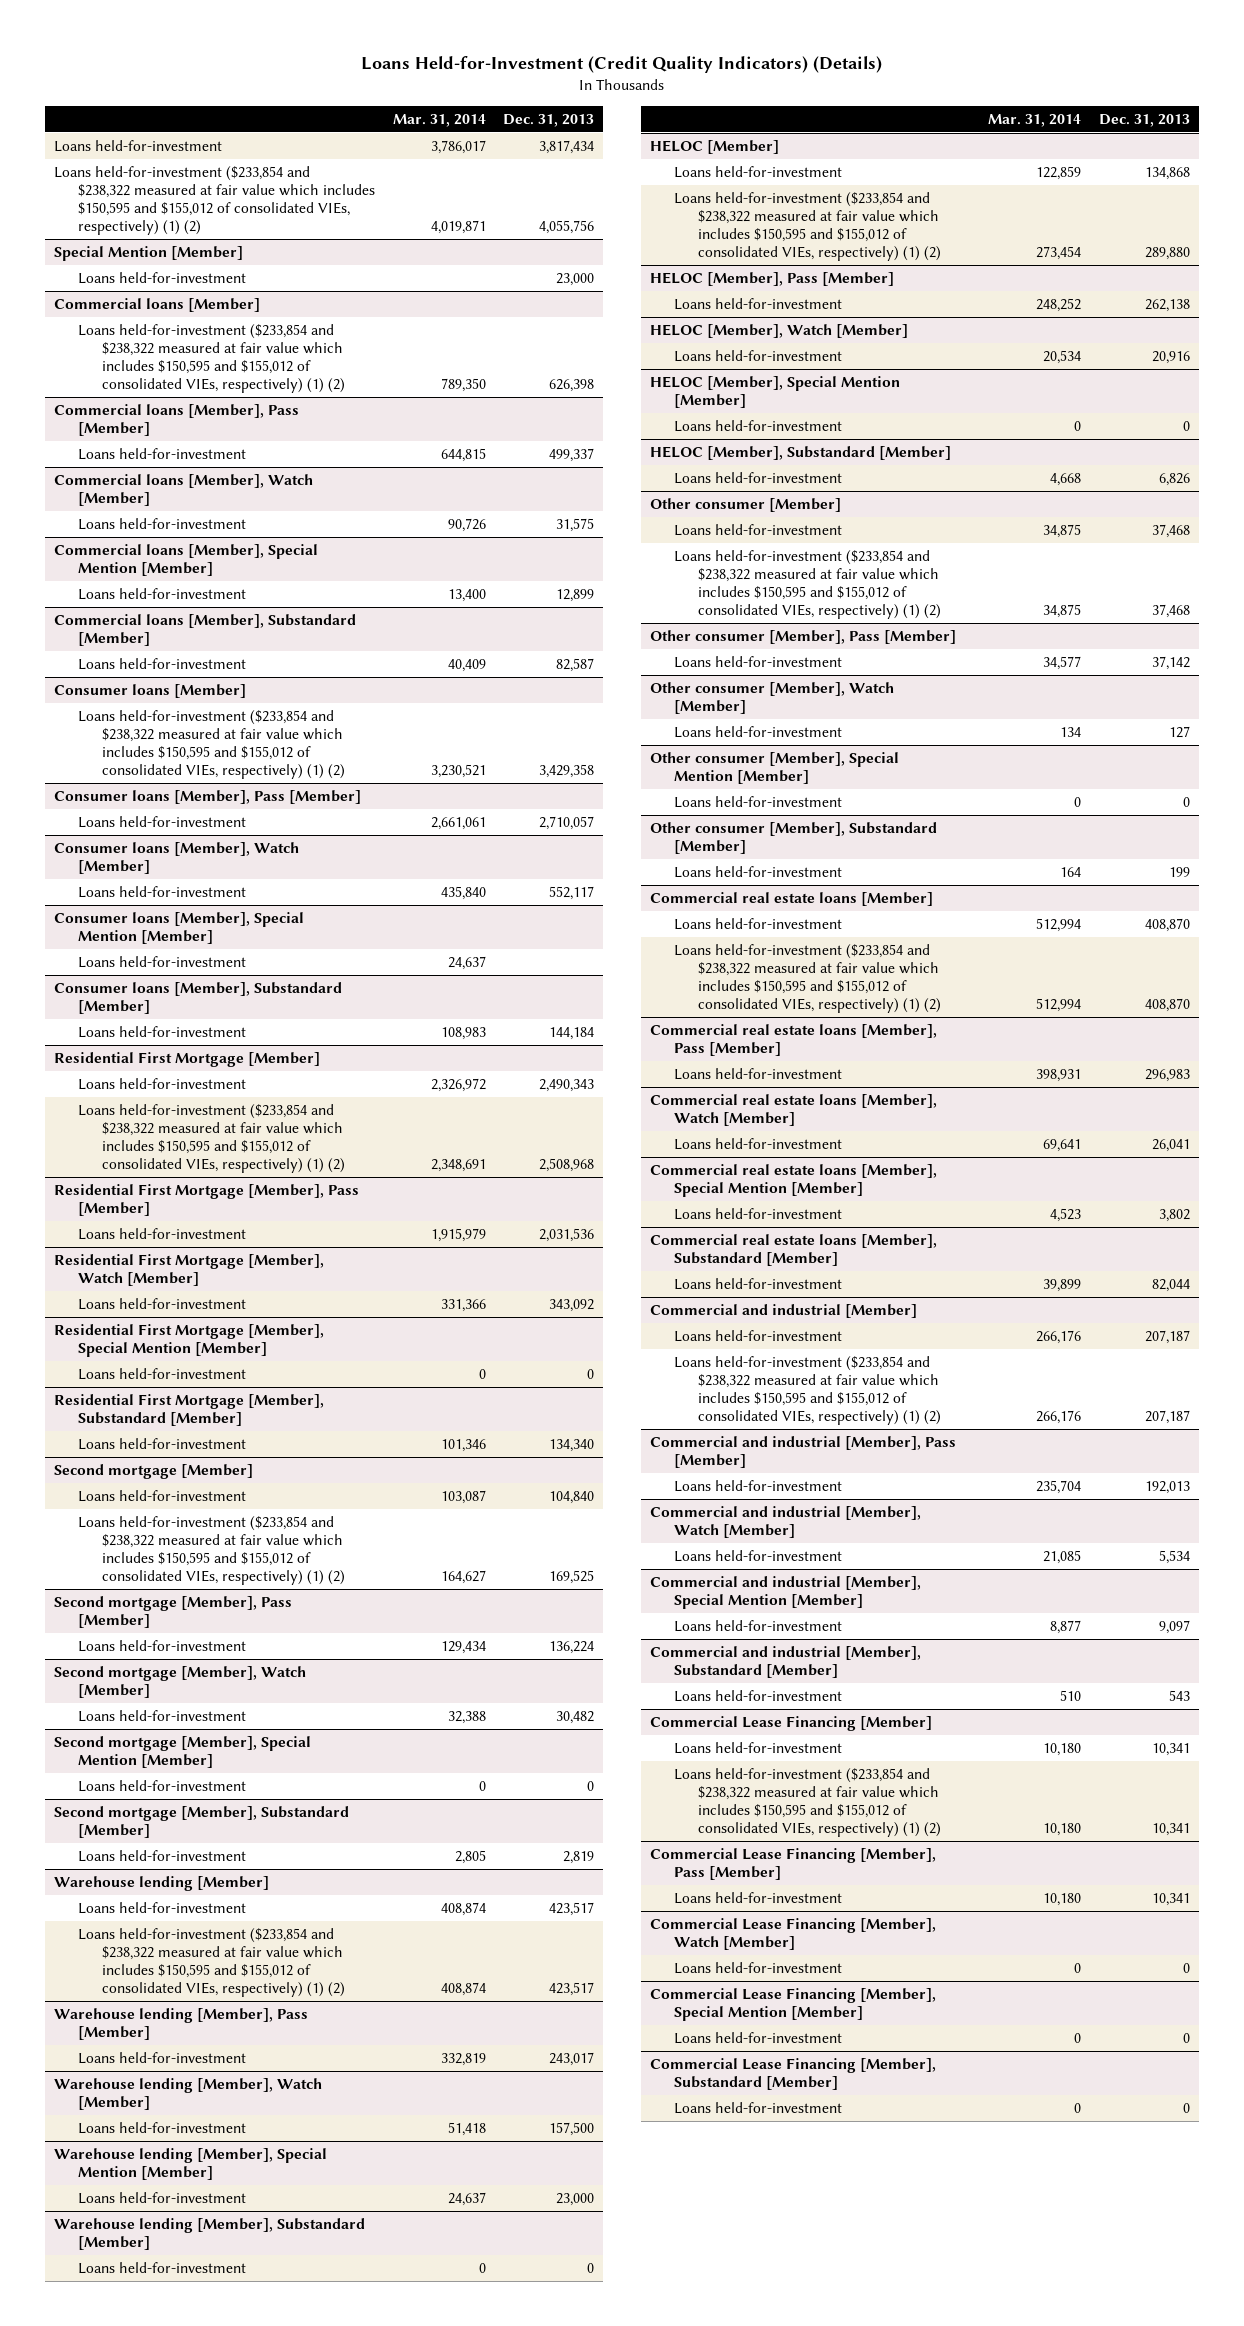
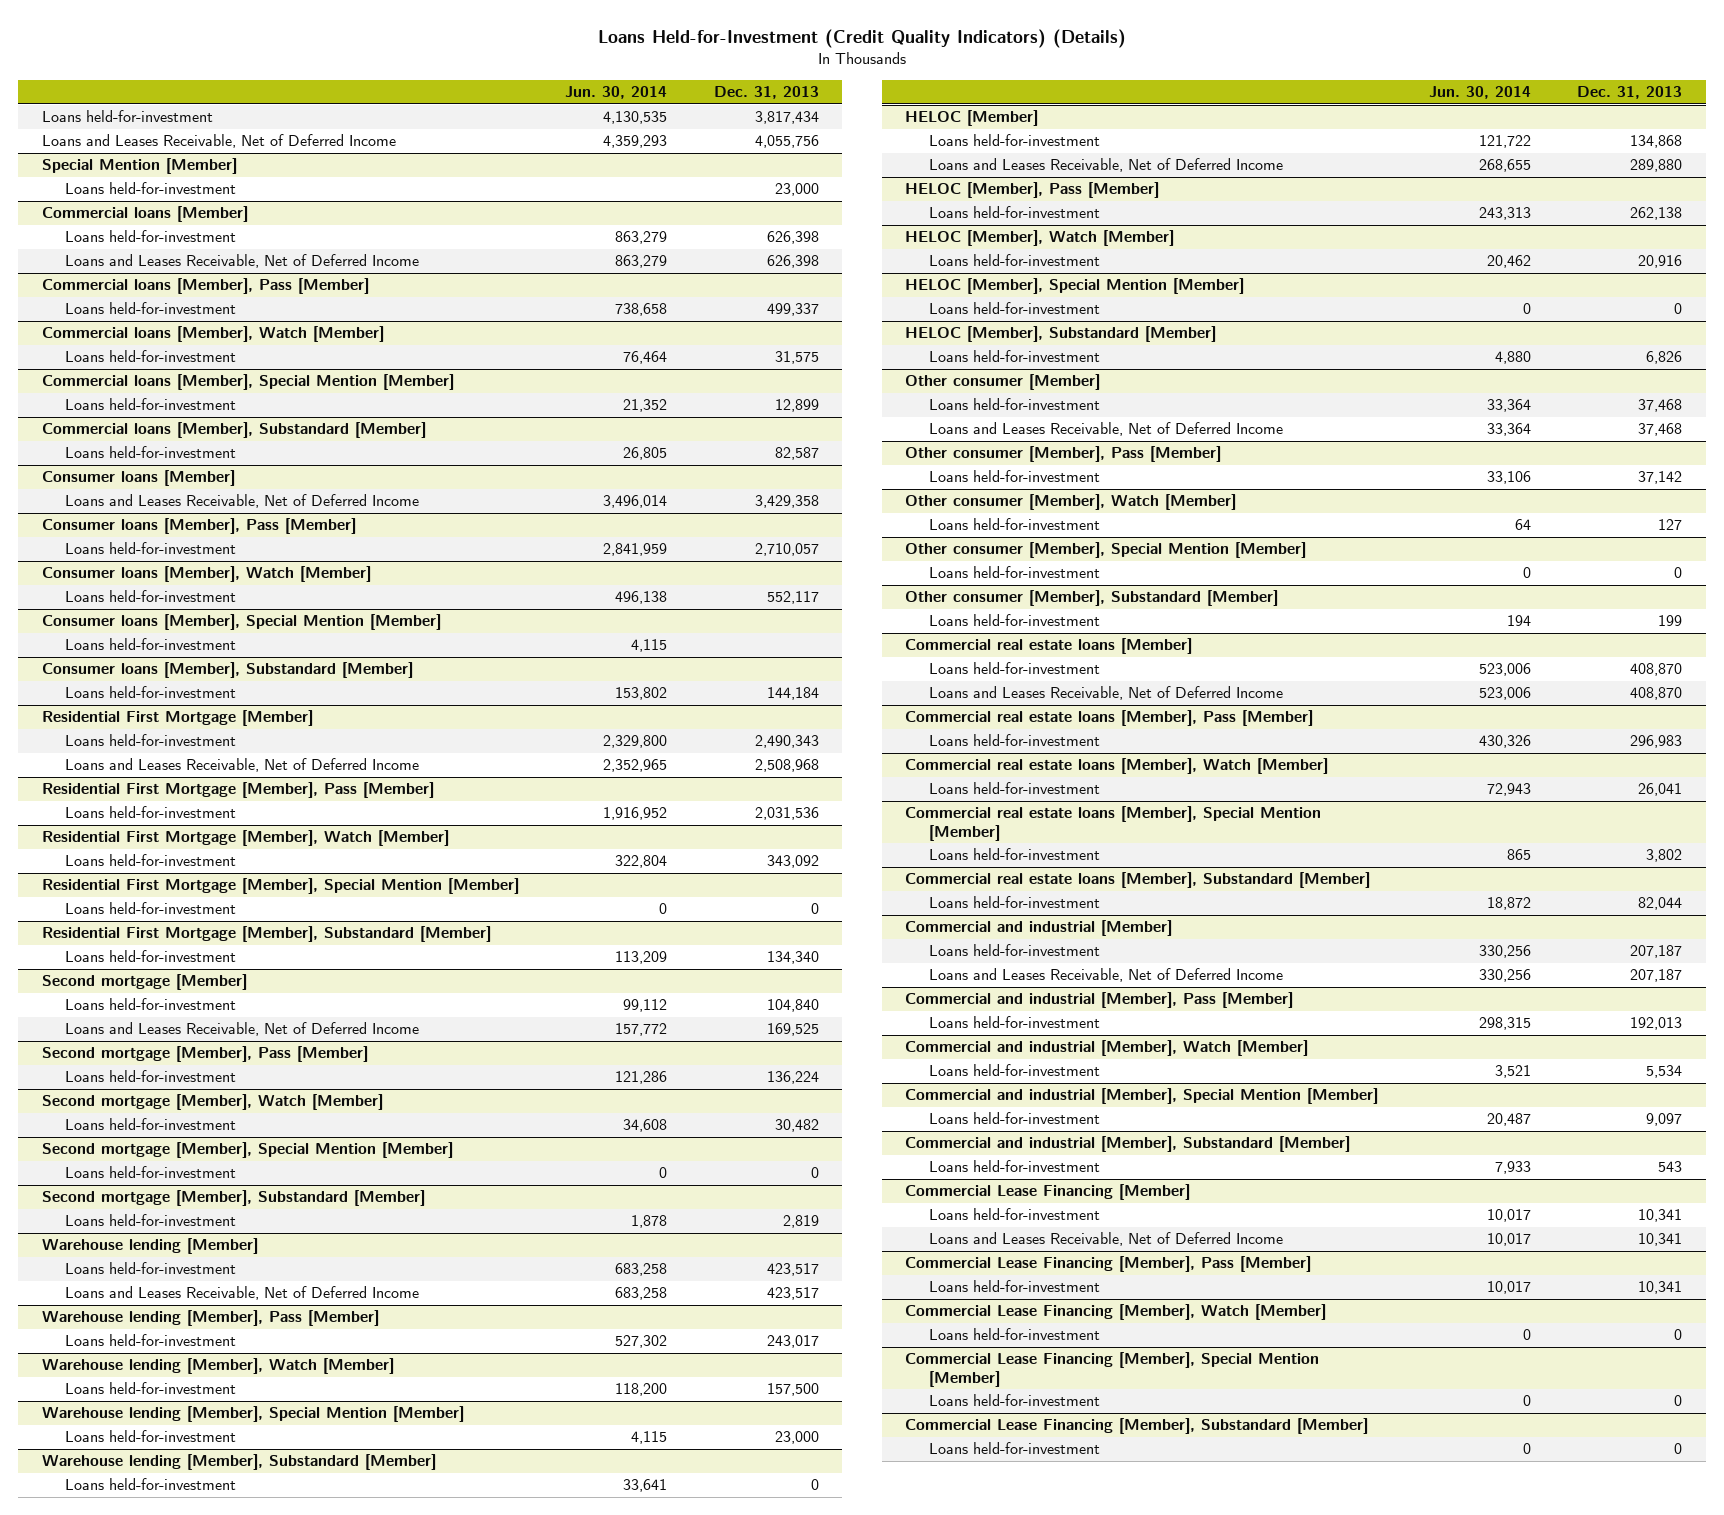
[392,113,486,127] Mar. 31, 2014 -> none
none -> [565,86,668,100] Jun. 30, 2014
[54,166,376,236] Loans held-for-investment ($233,854 and $238,322 measured at fair value which includes $150,595 and $155,012 of consolidated VIEs, respectively) (1) (2) -> [41,134,396,149] Loans and Leases Receivable, Net of Deferred Income
none -> [65,230,237,243] Loans held-for-investment
[78,324,345,394] Loans held-for-investment ($233,854 and $238,322 measured at fair value which includes $150,595 and $155,012 of consolidated VIEs, respectively) (1) (2) -> [65,254,420,269] Loans and Leases Receivable, Net of Deferred Income
[78,710,345,780] Loans held-for-investment ($233,854 and $238,322 measured at fair value which includes $150,595 and $155,012 of consolidated VIEs, respectively) (1) (2) -> [65,494,420,509] Loans and Leases Receivable, Net of Deferred Income
[78,1104,345,1174] Loans held-for-investment ($233,854 and $238,322 measured at fair value which includes $150,595 and $155,012 of consolidated VIEs, respectively) (1) (2) -> [65,758,420,773] Loans and Leases Receivable, Net of Deferred Income
[78,1516,345,1586] Loans held-for-investment ($233,854 and $238,322 measured at fair value which includes $150,595 and $155,012 of consolidated VIEs, respectively) (1) (2) -> [65,1022,420,1037] Loans and Leases Receivable, Net of Deferred Income
[78,1928,345,1998] Loans held-for-investment ($233,854 and $238,322 measured at fair value which includes $150,595 and $155,012 of consolidated VIEs, respectively) (1) (2) -> [65,1286,420,1301] Loans and Leases Receivable, Net of Deferred Income
[674,192,941,262] Loans held-for-investment ($233,854 and $238,322 measured at fair value which includes $150,595 and $155,012 of consolidated VIEs, respectively) (1) (2) -> [928,158,1283,173] Loans and Leases Receivable, Net of Deferred Income
[674,550,941,620] Loans held-for-investment ($233,854 and $238,322 measured at fair value which includes $150,595 and $155,012 of consolidated VIEs, respectively) (1) (2) -> [928,422,1283,437] Loans and Leases Receivable, Net of Deferred Income
[674,944,941,1014] Loans held-for-investment ($233,854 and $238,322 measured at fair value which includes $150,595 and $155,012 of consolidated VIEs, respectively) (1) (2) -> [928,686,1283,701] Loans and Leases Receivable, Net of Deferred Income
[674,1356,941,1426] Loans held-for-investment ($233,854 and $238,322 measured at fair value which includes $150,595 and $155,012 of consolidated VIEs, respectively) (1) (2) -> [928,968,1283,983] Loans and Leases Receivable, Net of Deferred Income
[674,1768,941,1838] Loans held-for-investment ($233,854 and $238,322 measured at fair value which includes $150,595 and $155,012 of consolidated VIEs, respectively) (1) (2) -> [928,1232,1283,1247] Loans and Leases Receivable, Net of Deferred Income

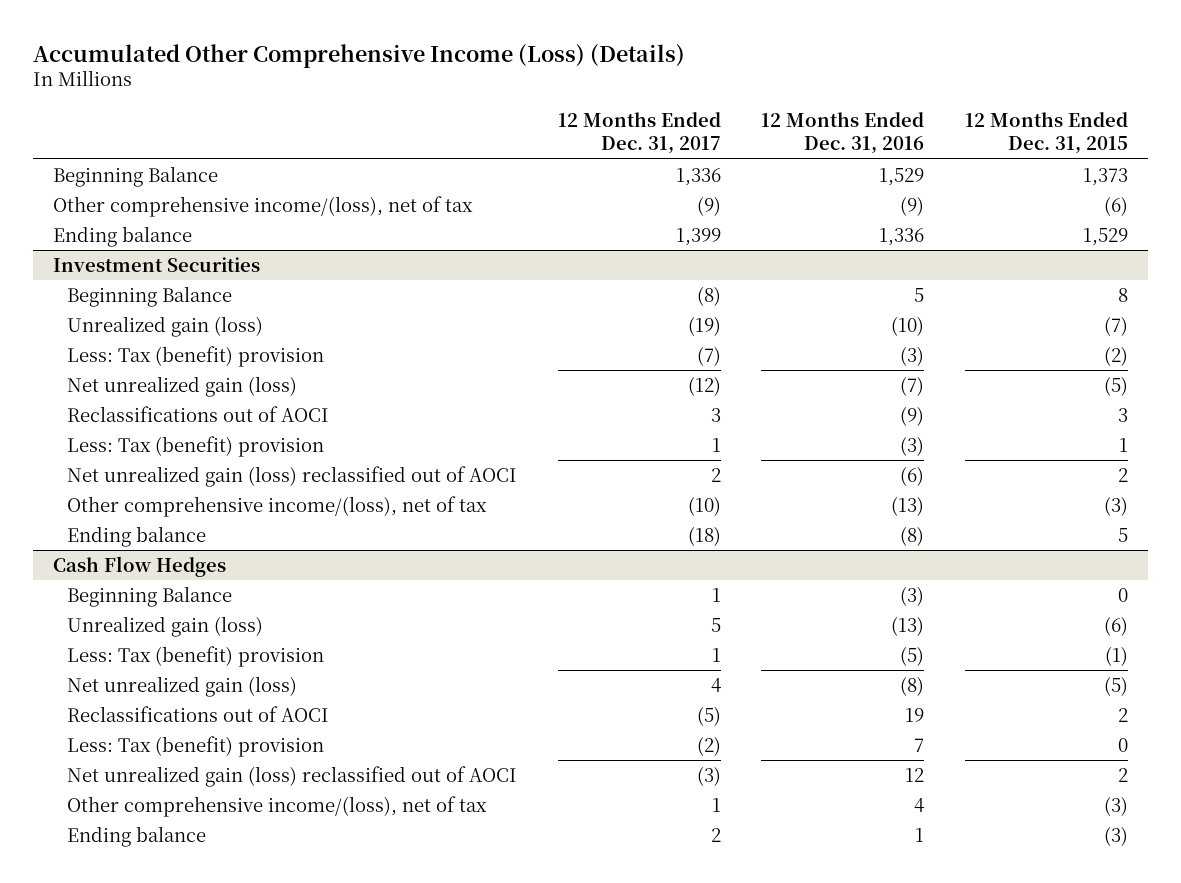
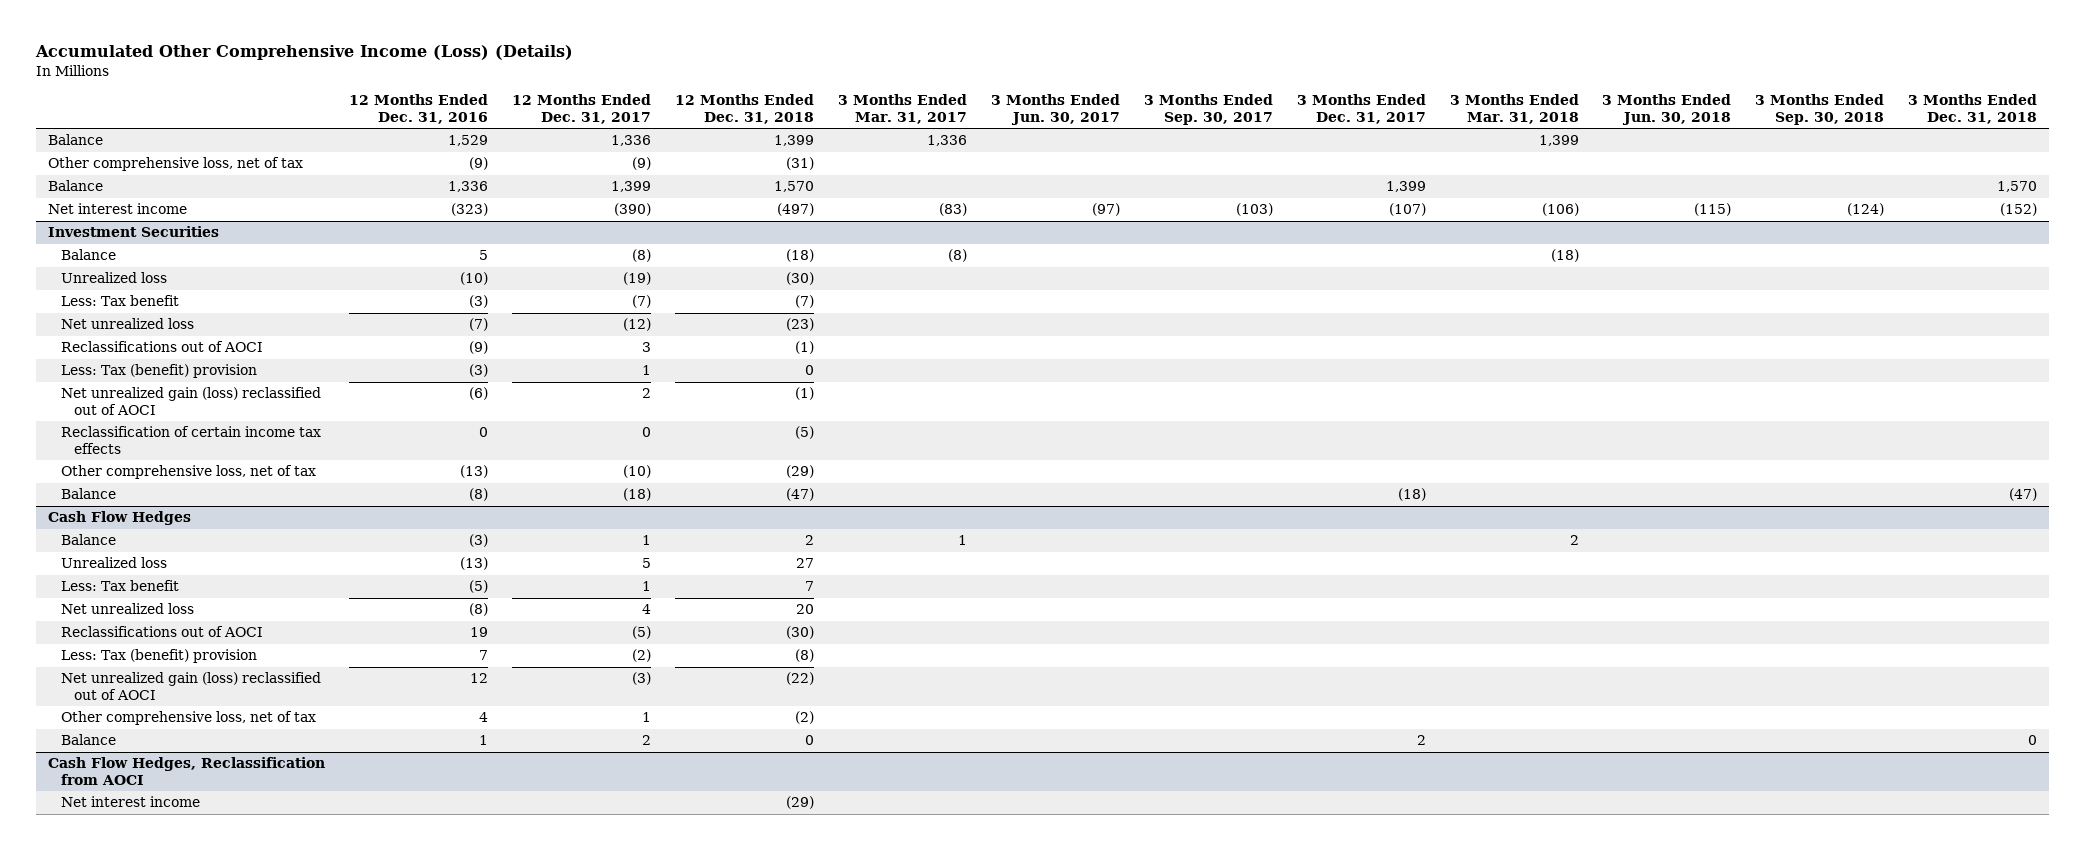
[964,111,1128,155] 12 Months Ended Dec. 31, 2015 -> none
none -> [675,94,815,124] 12 Months Ended Dec. 31, 2018
none -> [837,94,967,124] 3 Months Ended Mar. 31, 2017
none -> [990,94,1120,125] 3 Months Ended Jun. 30, 2017
none -> [1143,94,1273,125] 3 Months Ended Sep. 30, 2017
none -> [1296,94,1426,124] 3 Months Ended Dec. 31, 2017
none -> [1449,94,1579,124] 3 Months Ended Mar. 31, 2018
none -> [1602,94,1732,125] 3 Months Ended Jun. 30, 2018
none -> [1755,94,1885,125] 3 Months Ended Sep. 30, 2018
none -> [1908,94,2038,124] 3 Months Ended Dec. 31, 2018
[53,165,219,187] Beginning Balance -> [48,134,104,146] Balance
[53,195,474,217] Other comprehensive income/(loss), net of tax -> [48,157,304,172] Other comprehensive loss, net of tax
[53,225,193,247] Ending balance -> [48,180,104,192] Balance
none -> [48,203,188,215] Net interest income
[67,285,233,307] Beginning Balance -> [60,249,116,261] Balance
[67,315,264,337] Unrealized gain (loss) -> [60,272,167,284] Unrealized loss
[67,345,325,367] Less: Tax (benefit) provision -> [60,295,179,307] Less: Tax benefit
[67,375,298,397] Net unrealized gain (loss) -> [60,318,194,330] Net unrealized loss
none -> [60,426,321,454] Reclassification of certain income tax effects
[67,495,488,517] Other comprehensive income/(loss), net of tax -> [60,465,316,480] Other comprehensive loss, net of tax
[67,525,207,547] Ending balance -> [60,488,116,500] Balance
[67,585,233,607] Beginning Balance -> [60,534,116,546] Balance
[67,615,264,637] Unrealized gain (loss) -> [60,557,167,569] Unrealized loss
[67,645,325,667] Less: Tax (benefit) provision -> [60,580,179,592] Less: Tax benefit
[67,675,298,697] Net unrealized gain (loss) -> [60,603,194,615] Net unrealized loss
[67,795,488,817] Other comprehensive income/(loss), net of tax -> [60,711,316,726] Other comprehensive loss, net of tax
[67,825,207,847] Ending balance -> [60,734,116,746] Balance
none -> [48,757,326,785] Cash Flow Hedges, Reclassification from AOCI
none -> [60,796,200,808] Net interest income

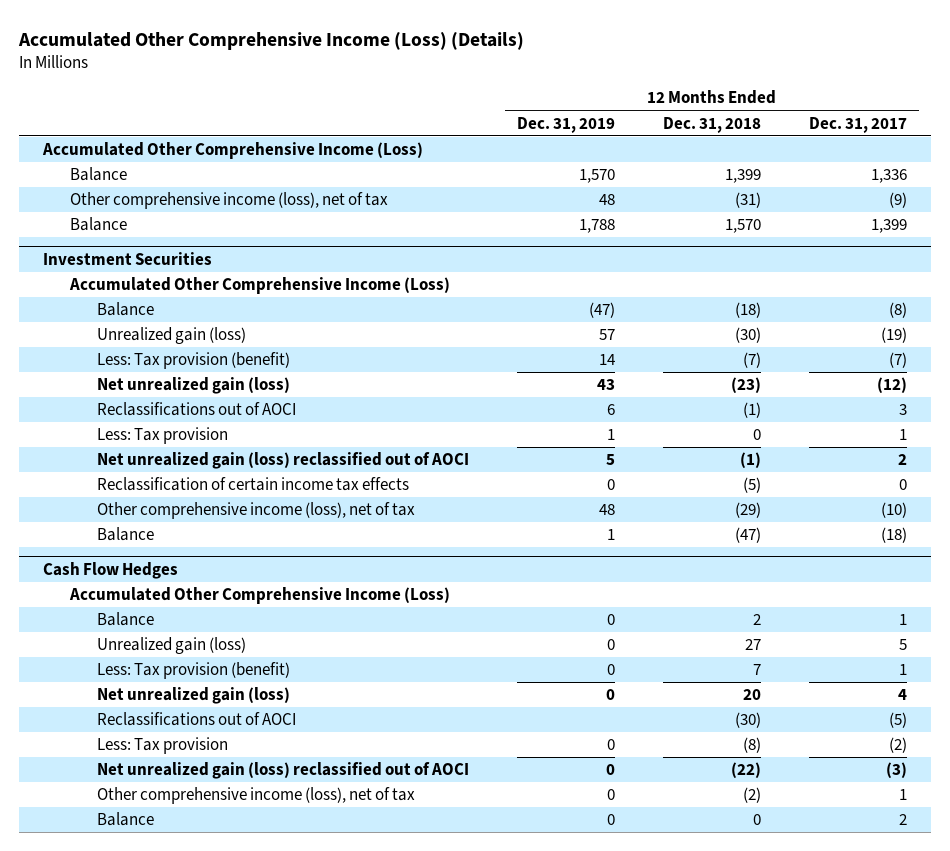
[349,94,489,124] 12 Months Ended Dec. 31, 2016 -> none
[837,94,967,124] 3 Months Ended Mar. 31, 2017 -> none
[990,94,1120,125] 3 Months Ended Jun. 30, 2017 -> none
[1143,94,1273,125] 3 Months Ended Sep. 30, 2017 -> none
[1296,94,1426,124] 3 Months Ended Dec. 31, 2017 -> none
[1449,94,1579,124] 3 Months Ended Mar. 31, 2018 -> none
[1602,94,1732,125] 3 Months Ended Jun. 30, 2018 -> none
[1755,94,1885,125] 3 Months Ended Sep. 30, 2018 -> none
[1908,94,2038,124] 3 Months Ended Dec. 31, 2018 -> none
none -> [516,116,615,133] Dec. 31, 2019
none -> [42,142,424,160] Accumulated Other Comprehensive Income (Loss)
[48,157,304,172] Other comprehensive loss, net of tax -> [70,192,389,210] Other comprehensive income (loss), net of tax
[48,203,188,215] Net interest income -> none
none -> [69,277,451,295] Accumulated Other Comprehensive Income (Loss)
[60,272,167,284] Unrealized loss -> [96,327,246,345] Unrealized gain (loss)
[60,295,179,307] Less: Tax benefit -> [96,352,290,370] Less: Tax provision (benefit)
[60,318,194,330] Net unrealized loss -> [96,377,290,395] Net unrealized gain (loss)
[60,364,257,379] Less: Tax (benefit) provision -> [96,427,228,445] Less: Tax provision
[60,465,316,480] Other comprehensive loss, net of tax -> [96,502,415,520] Other comprehensive income (loss), net of tax
none -> [69,587,451,605] Accumulated Other Comprehensive Income (Loss)
[60,557,167,569] Unrealized loss -> [96,637,246,655] Unrealized gain (loss)
[60,580,179,592] Less: Tax benefit -> [96,662,290,680] Less: Tax provision (benefit)
[60,603,194,615] Net unrealized loss -> [96,687,290,705] Net unrealized gain (loss)
[60,649,257,664] Less: Tax (benefit) provision -> [96,737,228,755] Less: Tax provision
[60,711,316,726] Other comprehensive loss, net of tax -> [96,787,415,805] Other comprehensive income (loss), net of tax
[48,757,326,785] Cash Flow Hedges, Reclassification from AOCI -> none
[60,796,200,808] Net interest income -> none

